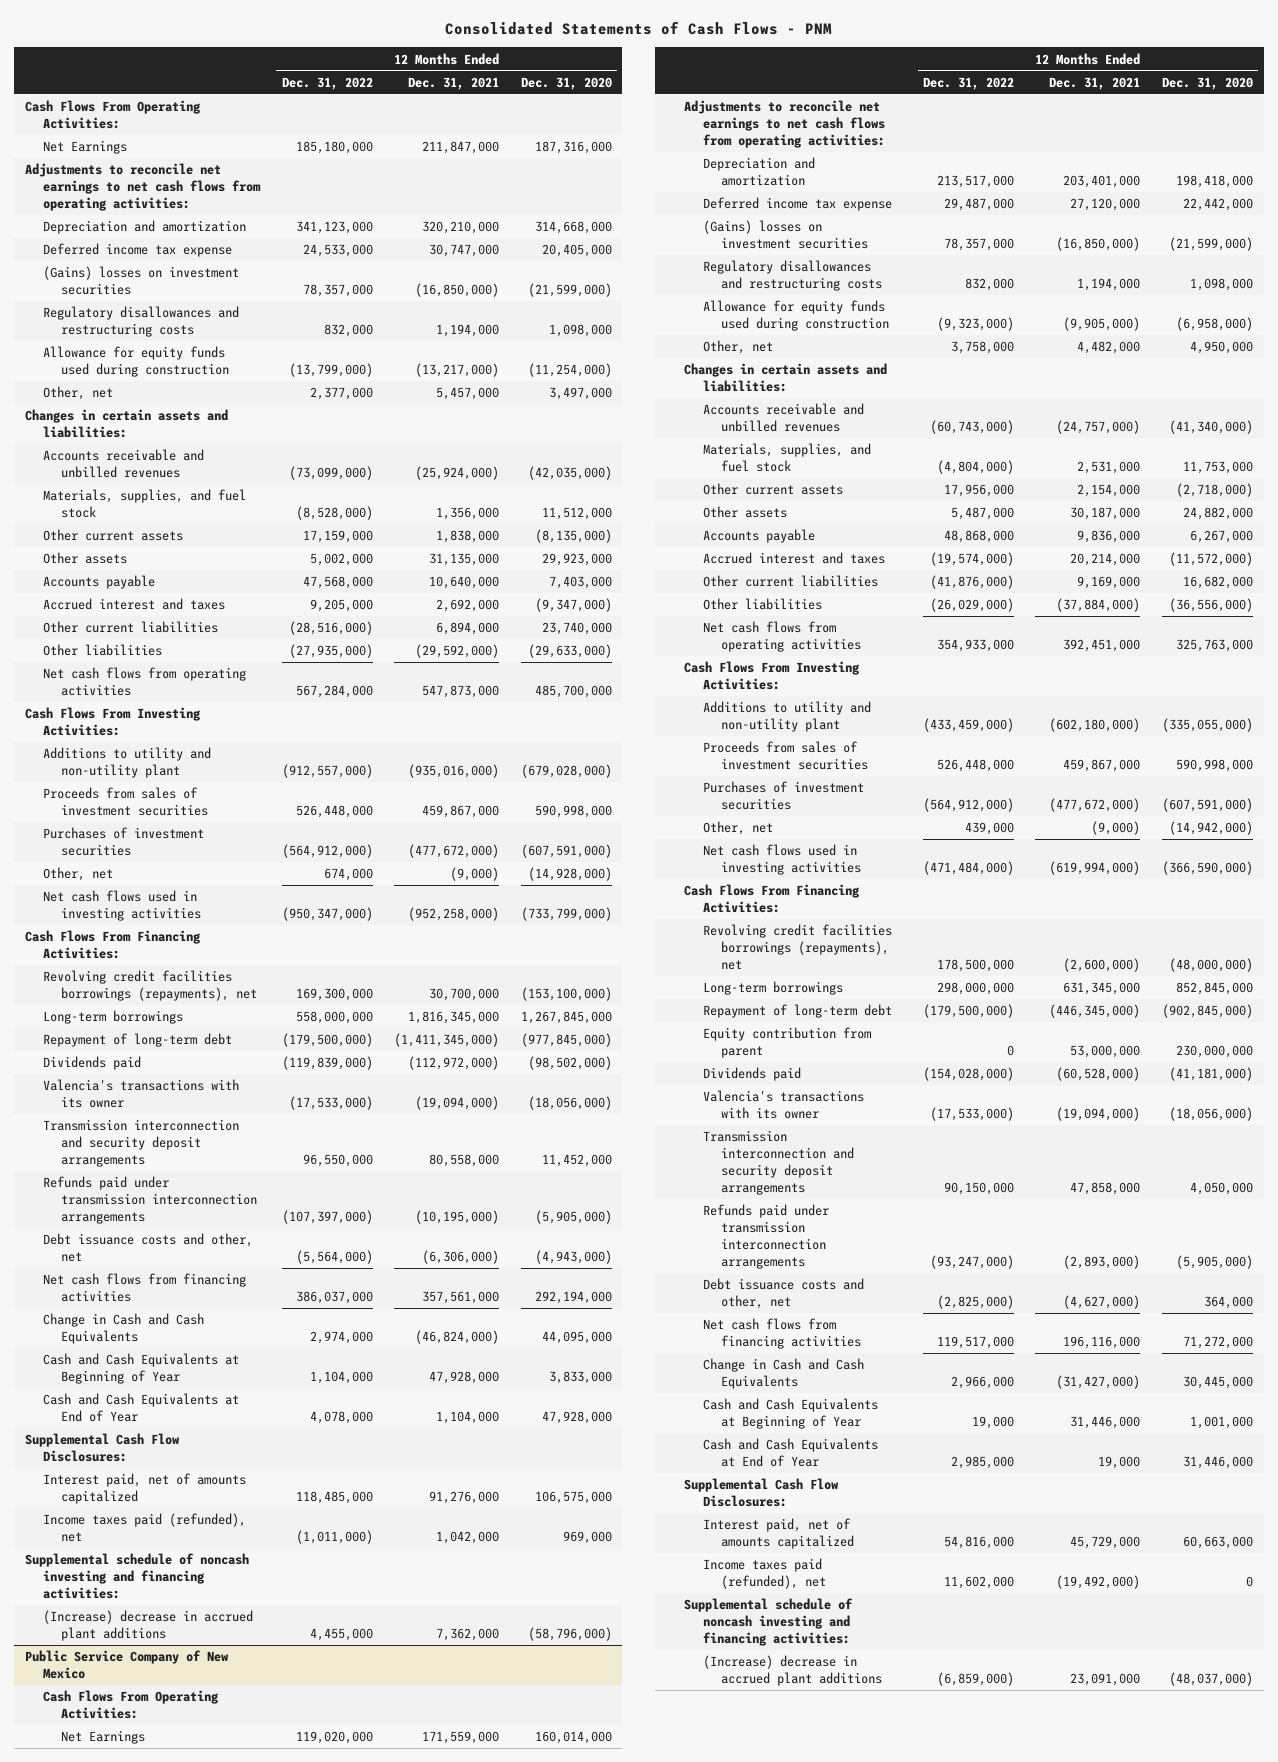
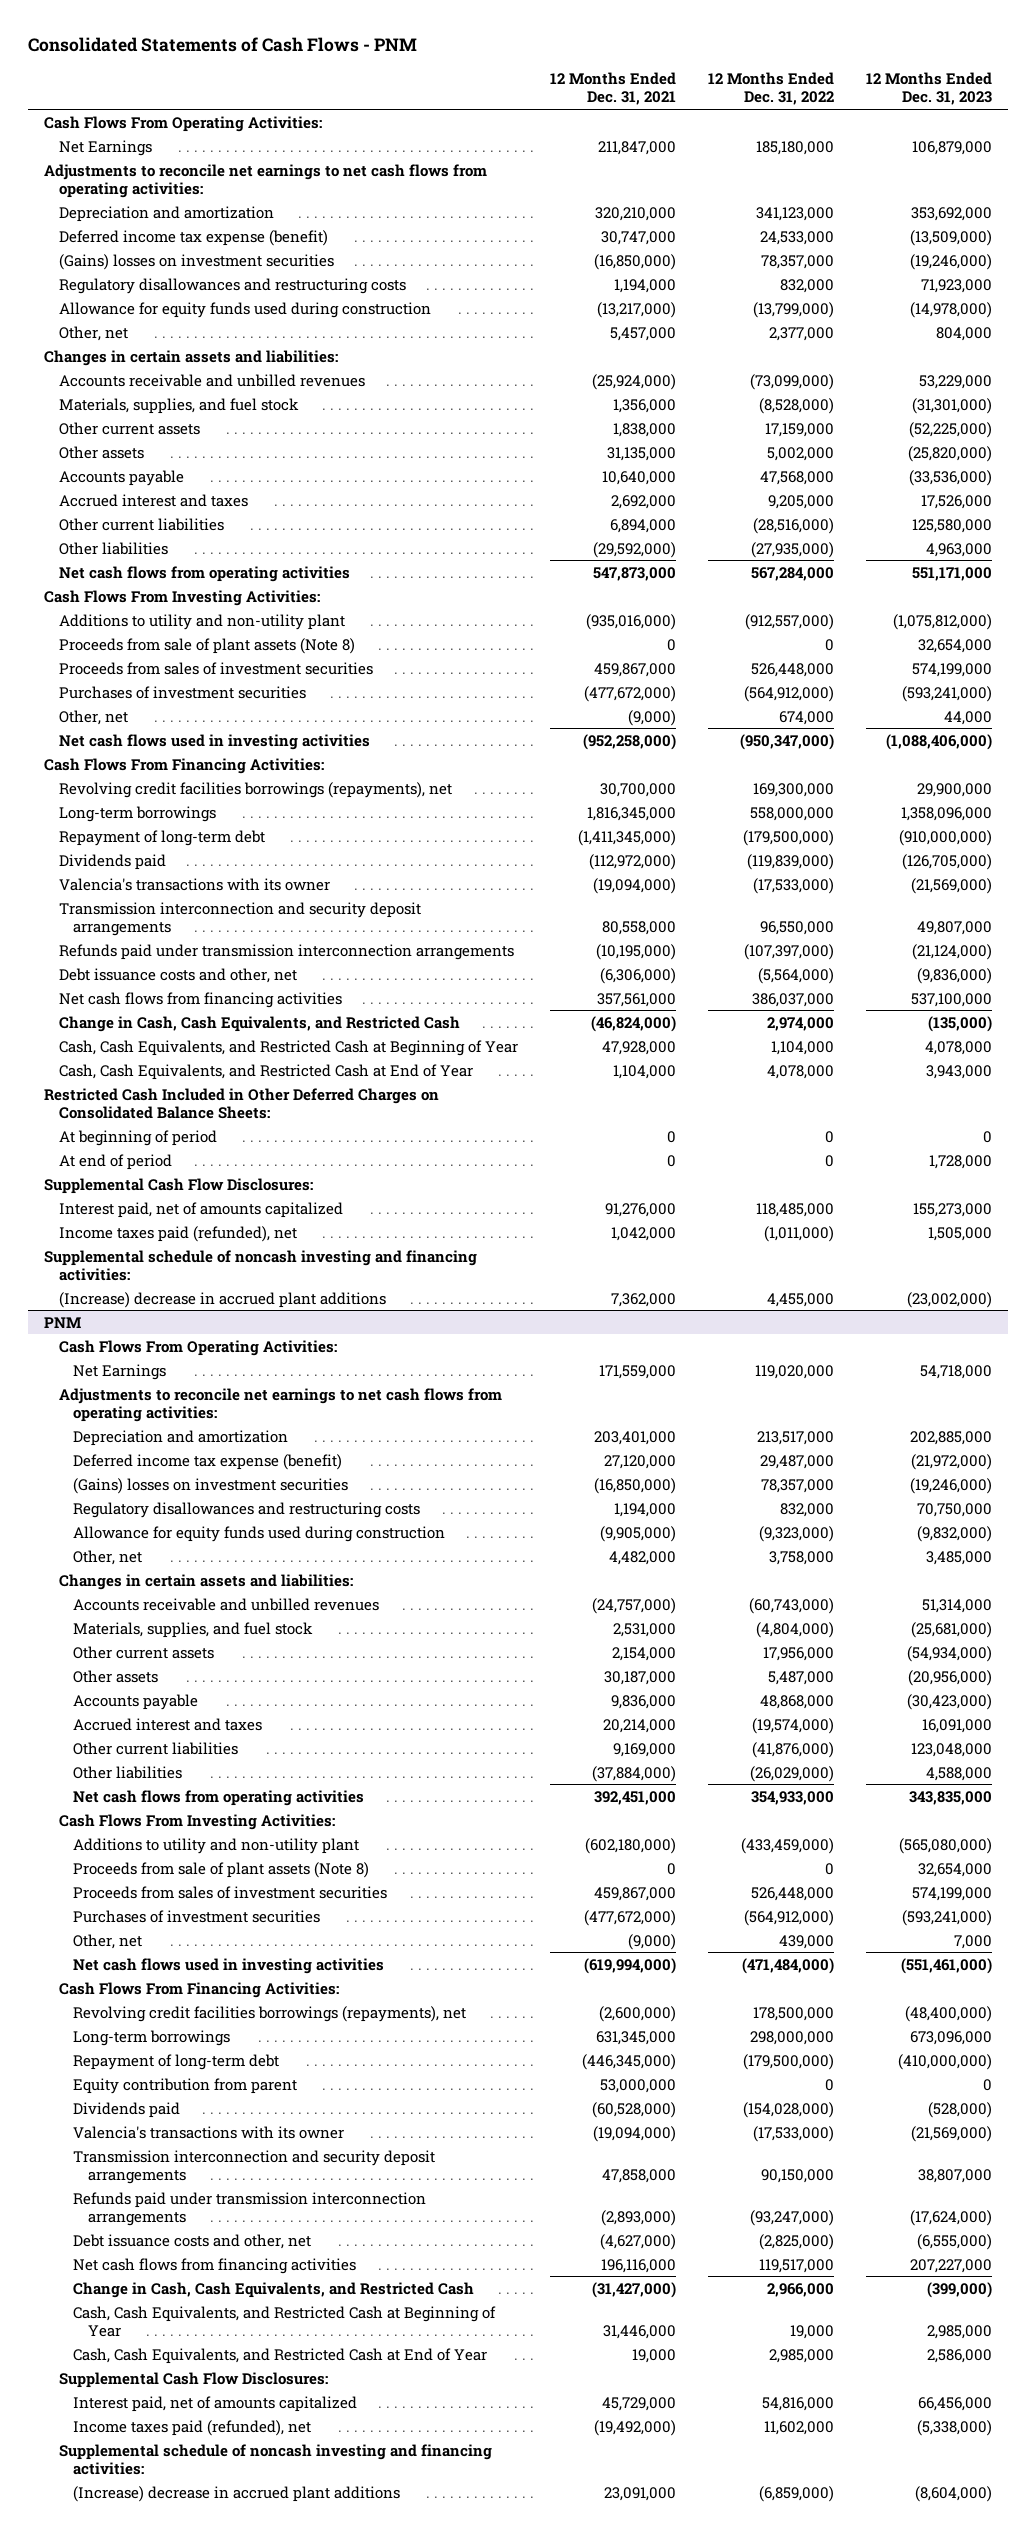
[520,76,612,90] Dec. 31, 2020 -> none
none -> [865,72,992,106] 12 Months Ended Dec. 31, 2023
[42,243,232,258] Deferred income tax expense -> [58,229,328,246] Deferred income tax expense (benefit)
none -> [58,637,355,654] Proceeds from sale of plant assets (Note 8)
[42,1313,204,1345] Change in Cash and Cash Equivalents -> [58,1015,460,1032] Change in Cash, Cash Equivalents, and Restricted Cash
[42,1353,239,1385] Cash and Cash Equivalents at Beginning of Year -> [58,1039,518,1056] Cash, Cash Equivalents, and Restricted Cash at Beginning of Year
[42,1393,239,1423] Cash and Cash Equivalents at End of Year -> [58,1063,473,1080] Cash, Cash Equivalents, and Restricted Cash at End of Year
none -> [44,1087,440,1119] Restricted Cash Included in Other Deferred Charges on Consolidated Balance Sheets:
none -> [58,1129,217,1146] At beginning of period
none -> [58,1153,172,1170] At end of period
[24,1650,229,1680] Public Service Company of New Mexico -> [44,1316,82,1328] PNM
[702,197,892,212] Deferred income tax expense -> [73,1453,343,1470] Deferred income tax expense (benefit)
none -> [73,1861,370,1878] Proceeds from sale of plant assets (Note 8)
[702,1358,864,1390] Change in Cash and Cash Equivalents -> [73,2281,475,2298] Change in Cash, Cash Equivalents, and Restricted Cash
[702,1398,878,1430] Cash and Cash Equivalents at Beginning of Year -> [73,2305,497,2337] Cash, Cash Equivalents, and Restricted Cash at Beginning of Year
[702,1438,878,1468] Cash and Cash Equivalents at End of Year -> [73,2347,488,2364] Cash, Cash Equivalents, and Restricted Cash at End of Year

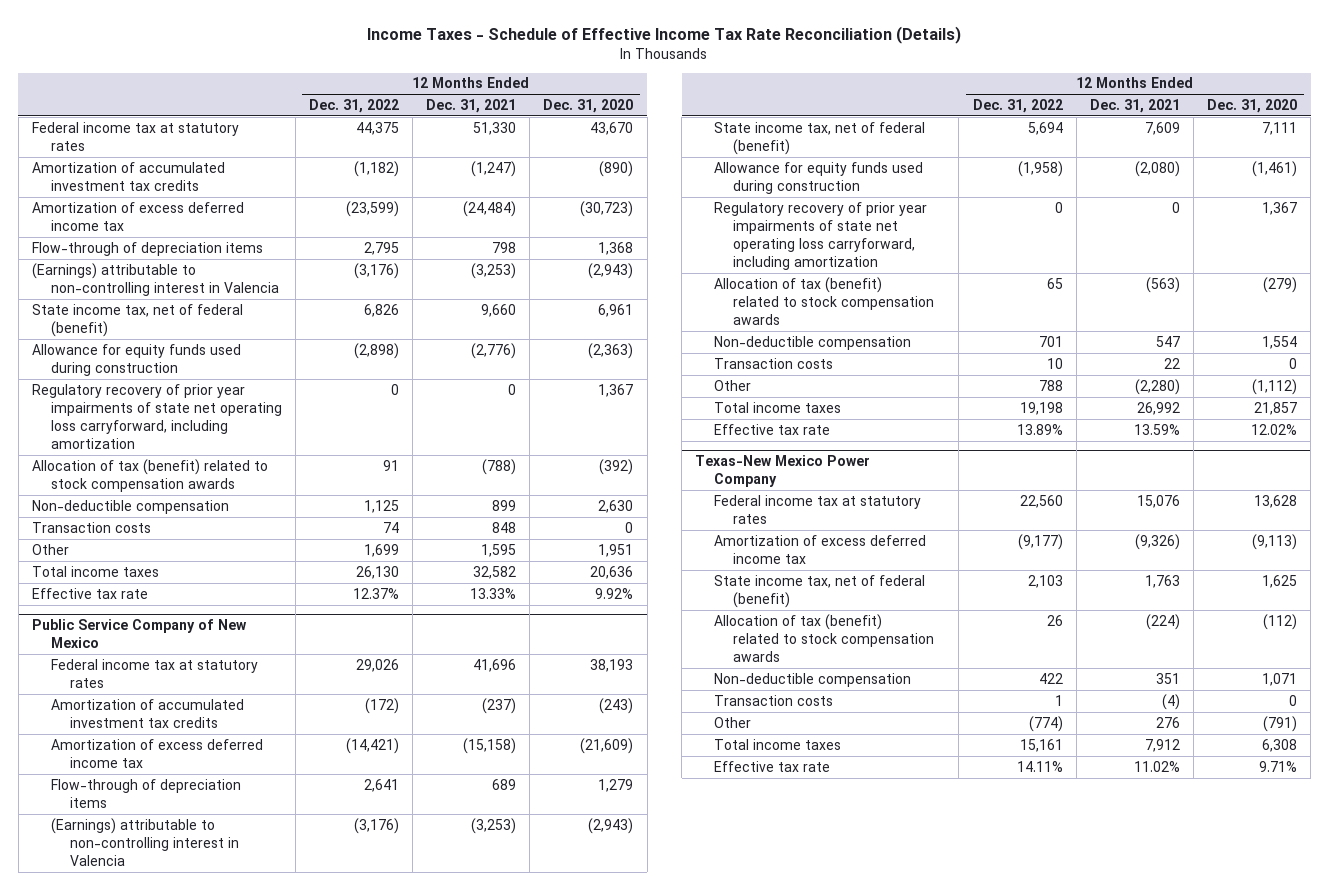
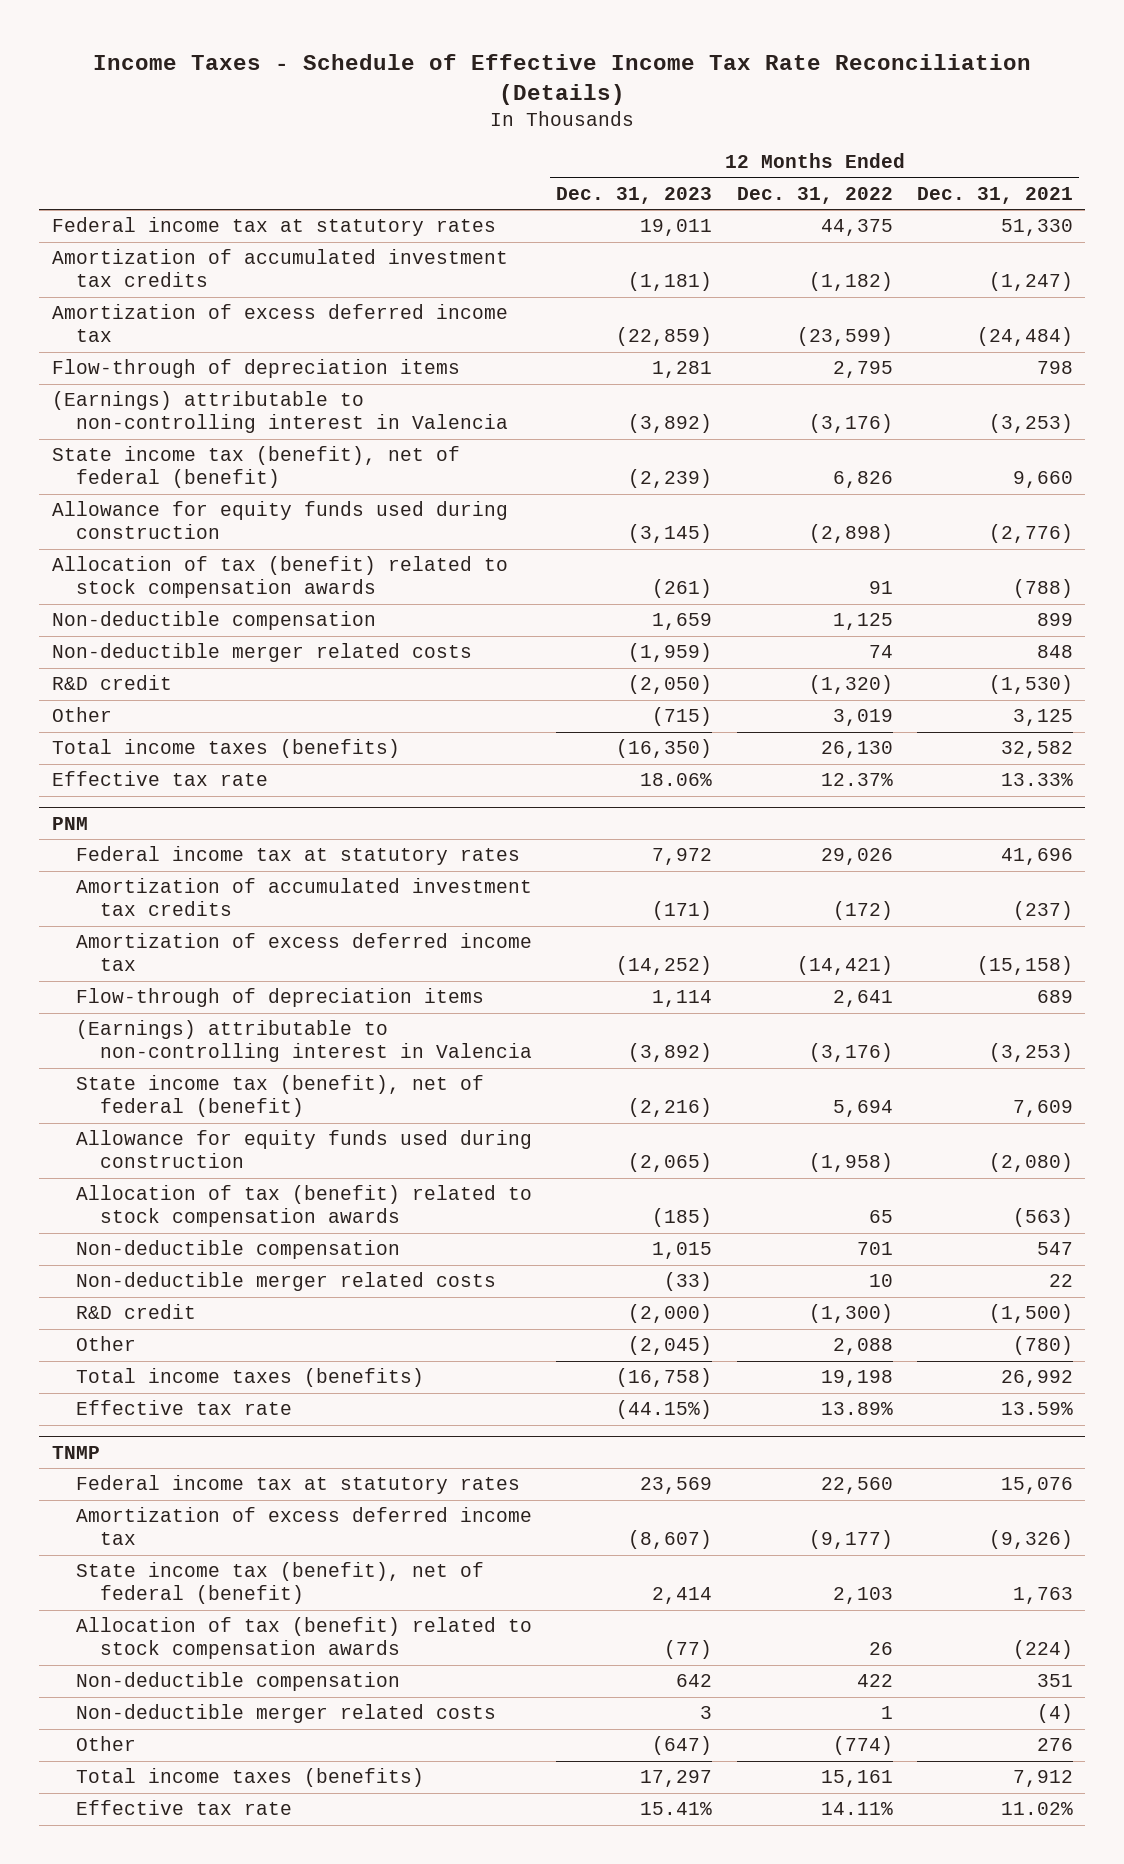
[543,99,634,114] Dec. 31, 2020 -> none
none -> [556,186,713,204] Dec. 31, 2023
[31,303,243,337] State income tax, net of federal (benefit) -> [51,446,460,489] State income tax (benefit), net of federal (benefit)
[31,383,282,449] Regulatory recovery of prior year impairments of state net operating loss carryforward, including amortization -> none
[31,521,151,533] Transaction costs -> [51,643,472,663] Non-deductible merger related costs
none -> [51,675,172,691] R&D credit
[364,543,400,557] 1,699 -> [832,709,893,727] 3,019
[481,543,517,557] 1,595 -> [1012,709,1073,727] 3,125
[31,565,159,577] Total income taxes -> [51,739,400,759] Total income taxes (benefits)
[31,618,247,648] Public Service Company of New Mexico -> [51,816,88,830] PNM
[714,121,926,155] State income tax, net of federal (benefit) -> [75,1075,484,1118] State income tax (benefit), net of federal (benefit)
[714,201,928,270] Regulatory recovery of prior year impairments of state net operating loss carryforward, including amortization -> none
[714,357,834,369] Transaction costs -> [75,1272,496,1292] Non-deductible merger related costs
none -> [75,1304,196,1320] R&D credit
[1038,379,1063,391] 788 -> [832,1338,893,1356] 2,088
[1134,378,1180,395] (2,280) -> [1012,1336,1073,1356] (780)
[714,401,842,413] Total income taxes -> [75,1368,424,1388] Total income taxes (benefits)
[695,454,871,487] Texas-New Mexico Power Company -> [51,1445,100,1459] TNMP
[714,574,926,608] State income tax, net of federal (benefit) -> [75,1562,484,1605] State income tax (benefit), net of federal (benefit)
[714,694,834,706] Transaction costs -> [75,1704,496,1724] Non-deductible merger related costs
[714,738,842,750] Total income taxes -> [75,1768,424,1788] Total income taxes (benefits)

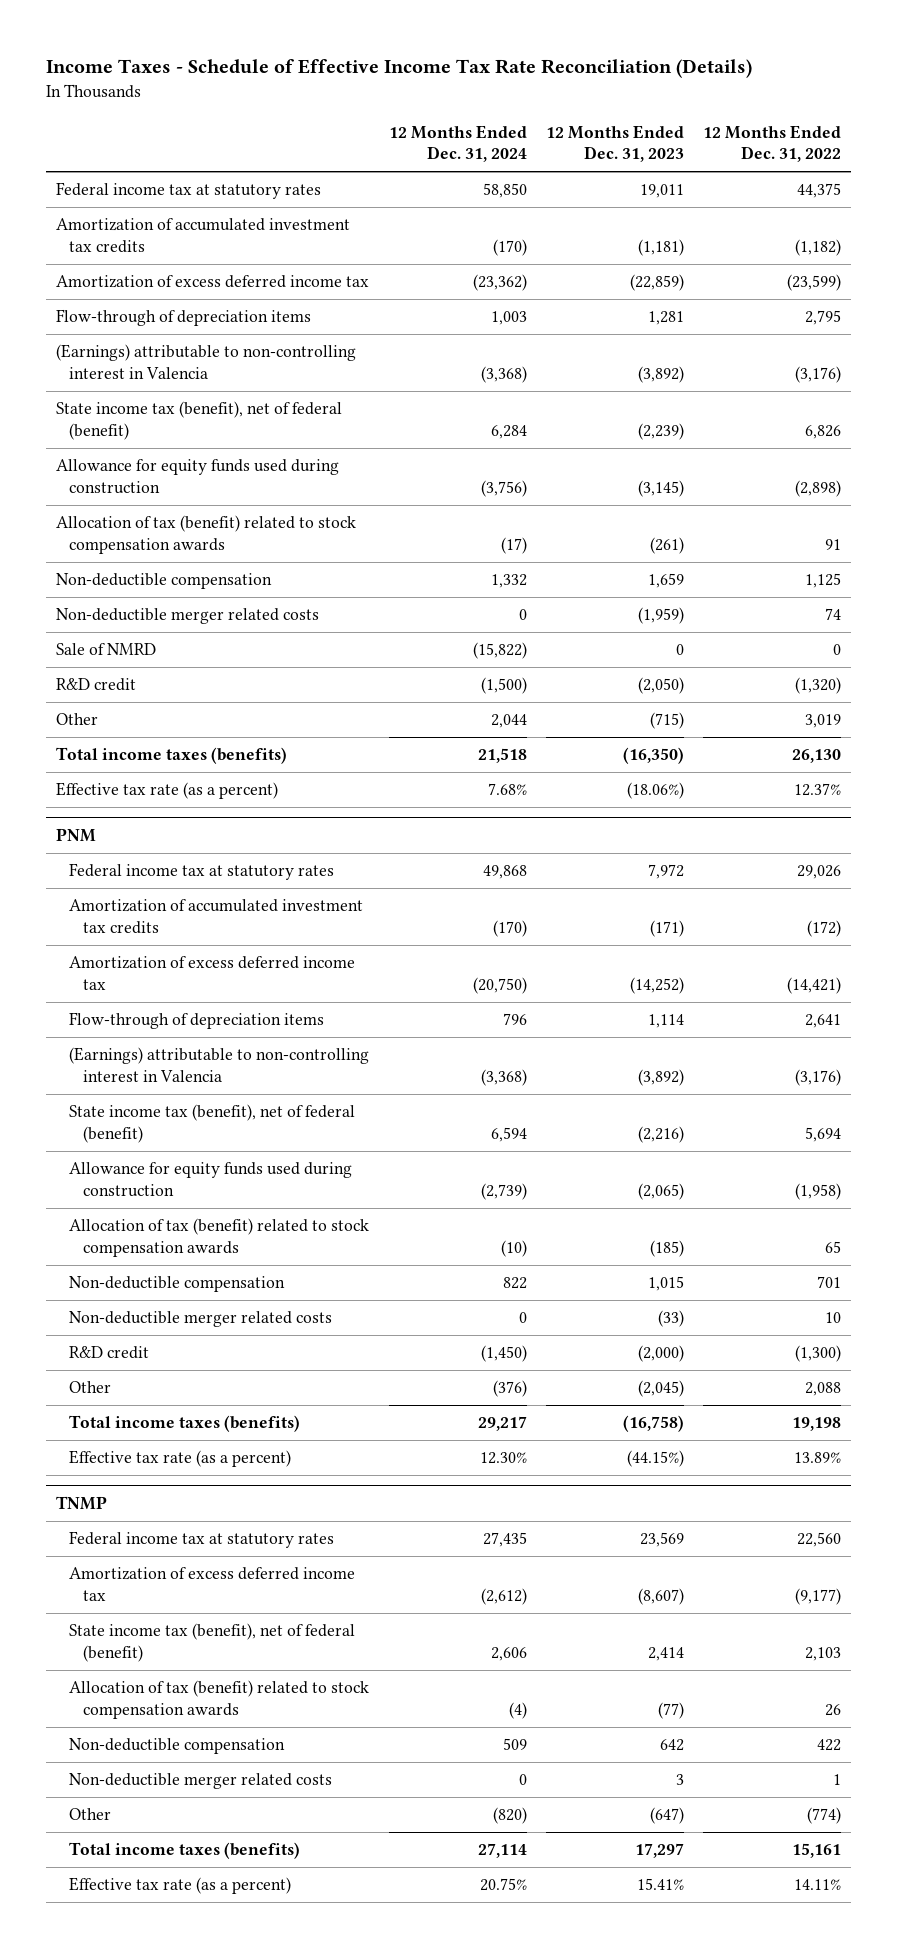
[916,186,1073,204] Dec. 31, 2021 -> none
none -> [388,124,527,163] 12 Months Ended Dec. 31, 2024
none -> [55,643,156,656] Sale of NMRD
[51,771,268,787] Effective tax rate -> [55,782,278,800] Effective tax rate (as a percent)
[640,773,713,787] 18.06% -> [627,782,685,800] (18.06%)
[75,1400,292,1416] Effective tax rate -> [69,1450,292,1468] Effective tax rate (as a percent)
[75,1800,292,1816] Effective tax rate -> [69,1877,292,1895] Effective tax rate (as a percent)

